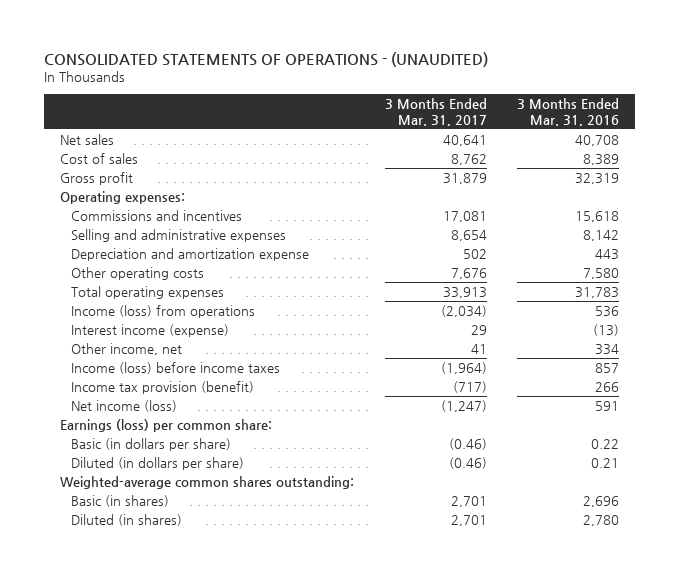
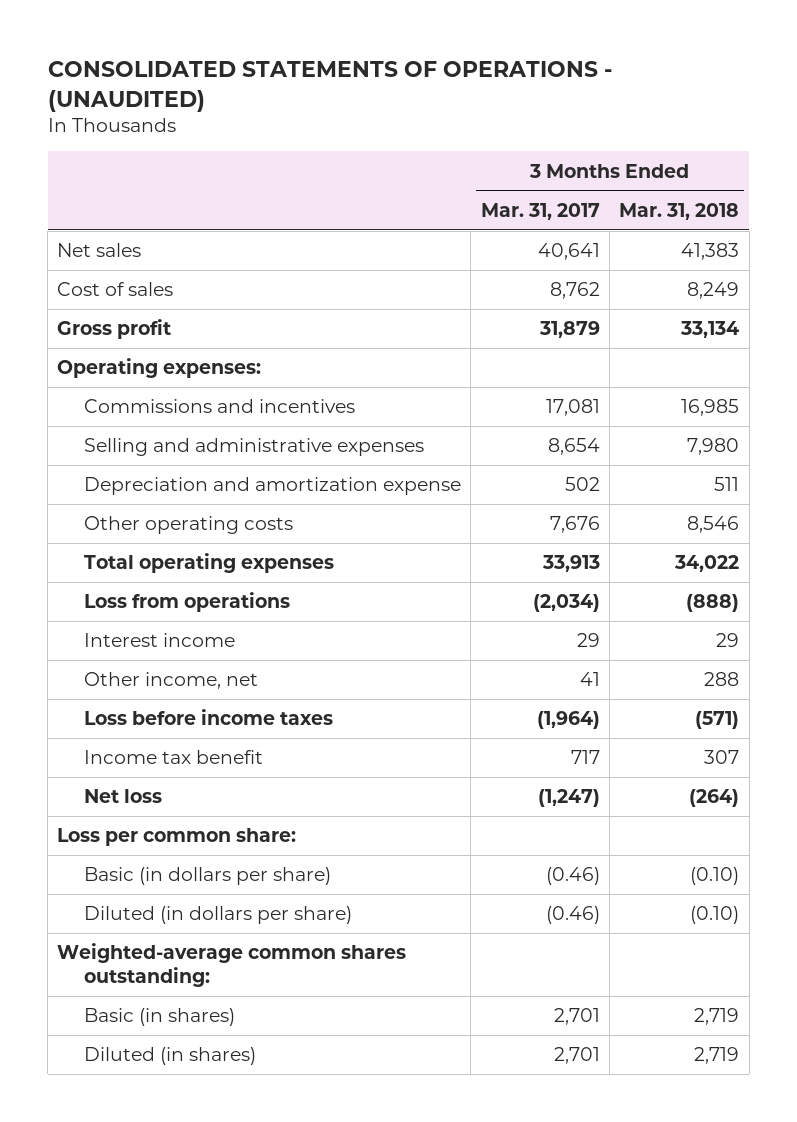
[517,97,620,126] 3 Months Ended Mar. 31, 2016 -> none
none -> [619,202,740,220] Mar. 31, 2018
[71,305,256,319] Income (loss) from operations -> [84,592,291,613] Loss from operations
[71,324,230,338] Interest income (expense) -> [84,633,236,648] Interest income
[71,362,281,375] Income (loss) before income taxes -> [84,709,334,726] Loss before income taxes
[71,381,255,395] Income tax provision (benefit) -> [84,750,264,765] Income tax benefit
[452,381,487,394] (717) -> [570,750,600,765] 717
[71,400,178,413] Net income (loss) -> [84,789,163,804] Net loss
[59,419,272,433] Earnings (loss) per common share: -> [57,828,297,847] Loss per common share:

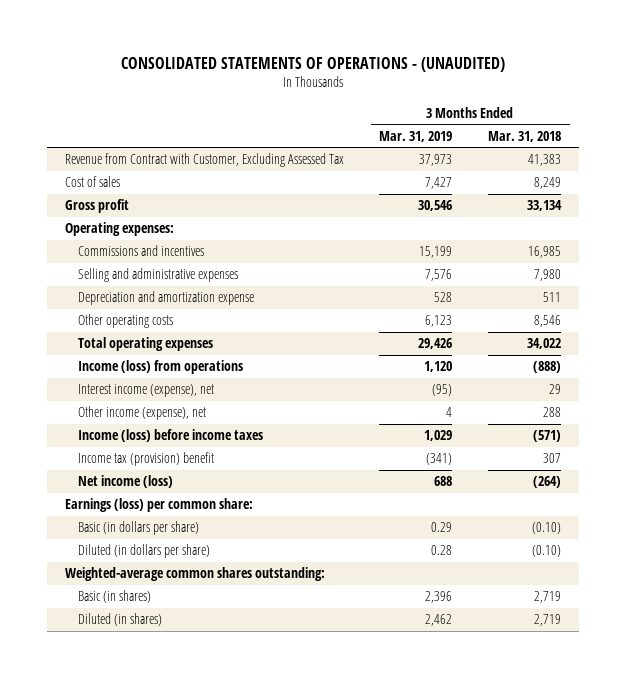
[480,202,600,220] Mar. 31, 2017 -> none
none -> [379,130,453,142] Mar. 31, 2019
[57,243,142,258] Net sales -> [65,153,345,168] Revenue from Contract with Customer, Excluding Assessed Tax
[84,592,291,613] Loss from operations -> [77,360,243,375] Income (loss) from operations
[84,633,236,648] Interest income -> [77,384,214,398] Interest income (expense), net
[84,672,259,690] Other income, net -> [77,406,206,421] Other income (expense), net
[84,709,334,726] Loss before income taxes -> [77,429,263,443] Income (loss) before income taxes
[84,750,264,765] Income tax benefit -> [77,452,214,467] Income tax (provision) benefit
[84,789,163,804] Net loss -> [77,475,173,489] Net income (loss)
[57,828,297,847] Loss per common share: -> [65,498,254,513] Earnings (loss) per common share:

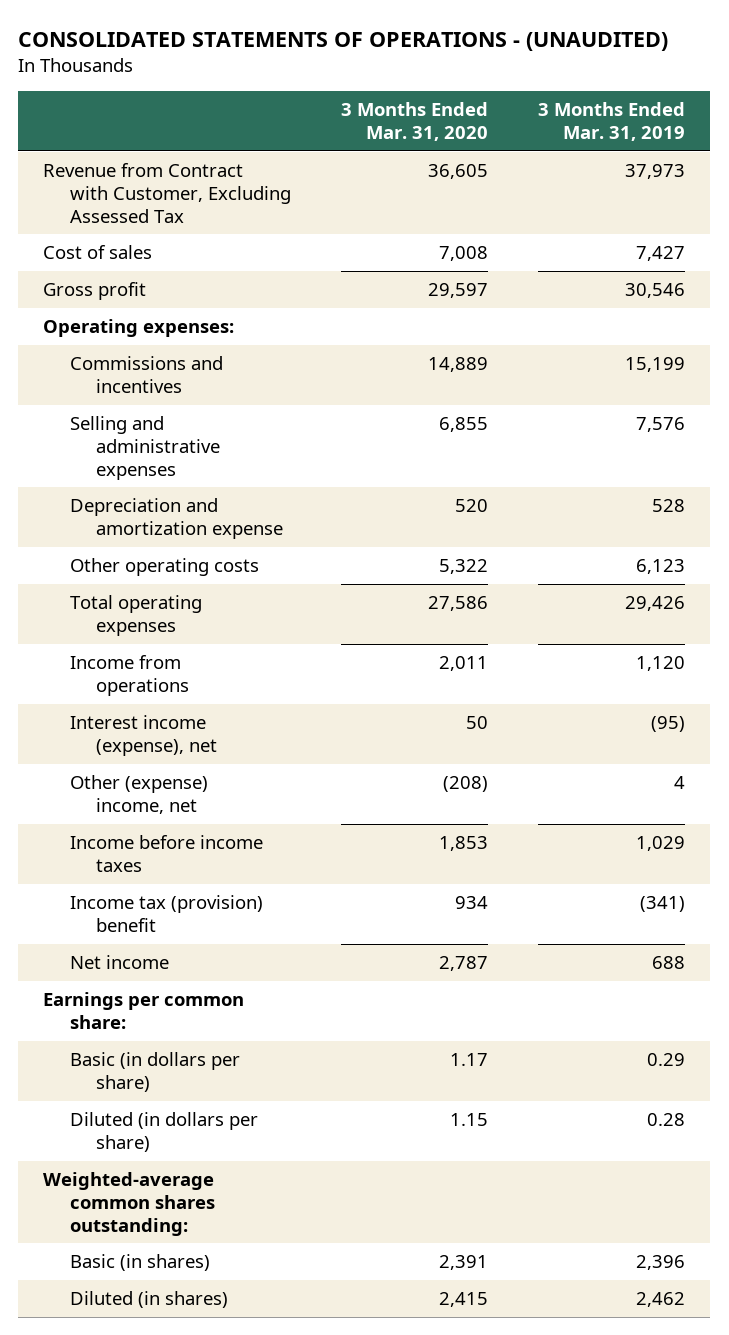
[487,130,561,142] Mar. 31, 2018 -> none
none -> [341,102,489,141] 3 Months Ended Mar. 31, 2020
[77,360,243,375] Income (loss) from operations -> [69,655,190,696] Income from operations
[77,406,206,421] Other income (expense), net -> [69,775,208,814] Other (expense) income, net
[77,429,263,443] Income (loss) before income taxes -> [69,835,263,872] Income before income taxes
[77,475,173,489] Net income (loss) -> [69,955,169,970] Net income
[65,498,254,513] Earnings (loss) per common share: -> [43,992,245,1029] Earnings per common share:

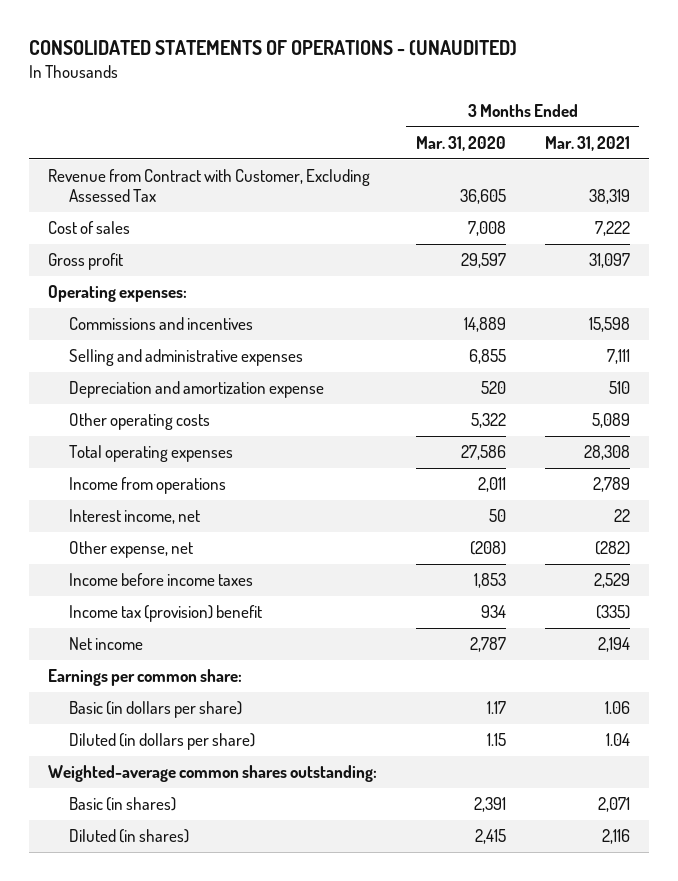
[538,102,686,141] 3 Months Ended Mar. 31, 2019 -> none
none -> [544,136,630,152] Mar. 31, 2021
[69,715,218,756] Interest income (expense), net -> [69,509,201,525] Interest income, net
[69,775,208,814] Other (expense) income, net -> [69,541,194,559] Other expense, net

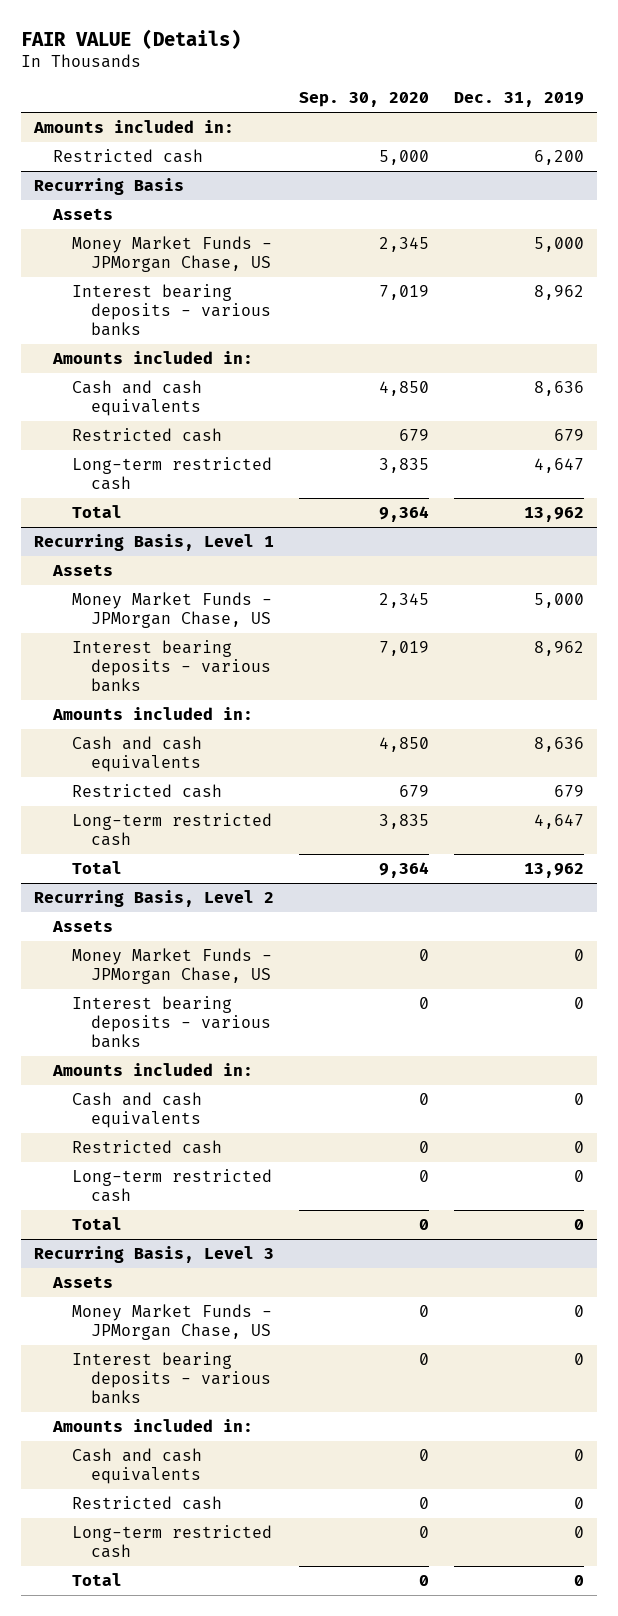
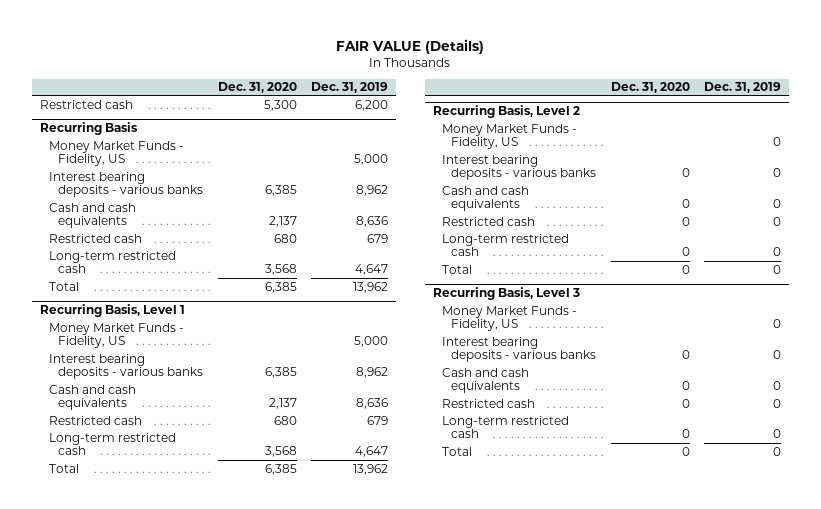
[298,92,429,108] Sep. 30, 2020 -> none
none -> [217,82,297,94] Dec. 31, 2020
[32,120,234,134] Amounts included in: -> none
[51,208,113,221] Assets -> none
[71,236,272,273] Money Market Funds - JPMorgan Chase, US -> [48,140,184,167] Money Market Funds - Fidelity, US
[51,351,253,365] Amounts included in: -> none
[51,564,113,577] Assets -> none
[71,592,272,629] Money Market Funds - JPMorgan Chase, US -> [48,322,184,349] Money Market Funds - Fidelity, US
[51,707,253,721] Amounts included in: -> none
[51,920,113,933] Assets -> none
[71,948,272,985] Money Market Funds - JPMorgan Chase, US -> [441,123,577,150] Money Market Funds - Fidelity, US
[51,1063,253,1077] Amounts included in: -> none
[51,1276,113,1289] Assets -> none
[71,1304,272,1341] Money Market Funds - JPMorgan Chase, US -> [441,305,577,332] Money Market Funds - Fidelity, US
[51,1419,253,1433] Amounts included in: -> none

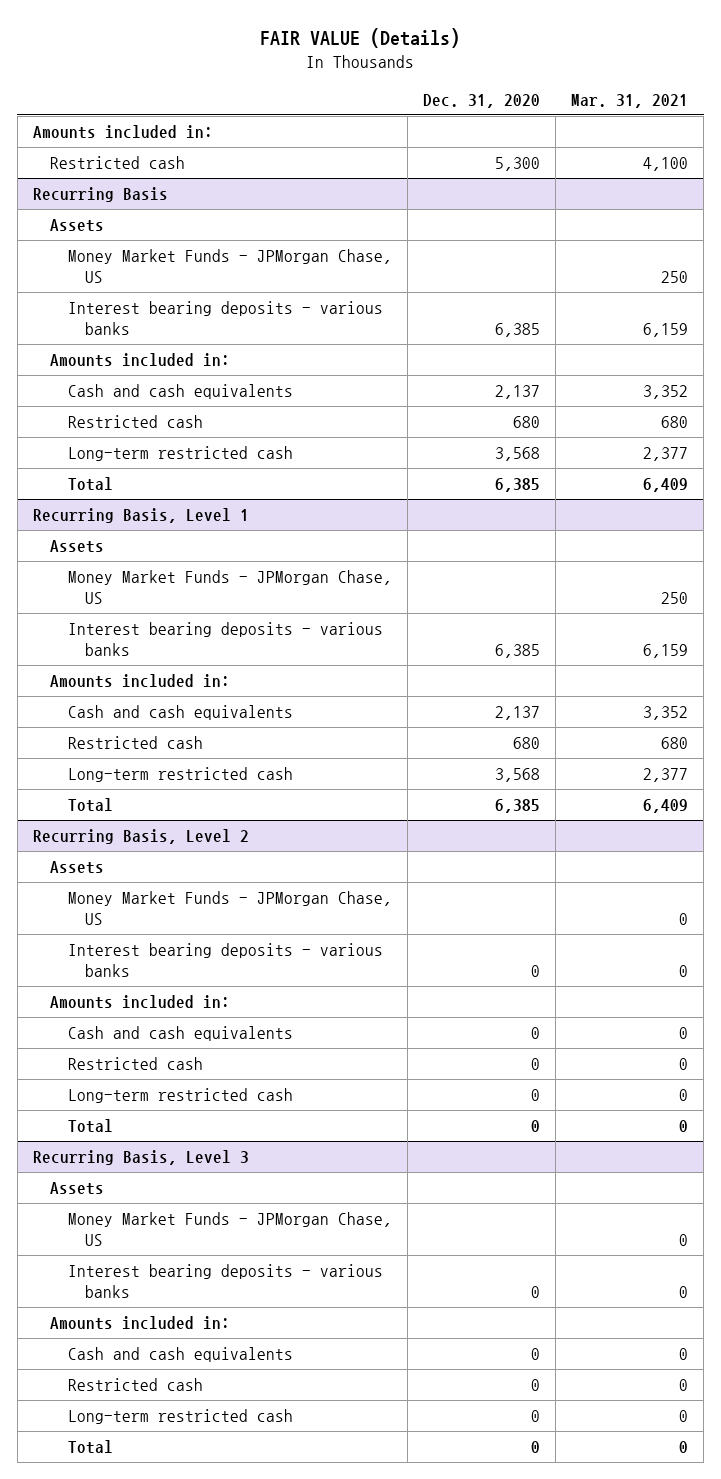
[311,82,389,94] Dec. 31, 2019 -> none
none -> [571,93,689,108] Mar. 31, 2021
none -> [32,124,213,139] Amounts included in:
none -> [50,218,105,232] Assets
[48,140,184,167] Money Market Funds - Fidelity, US -> [67,248,392,284] Money Market Funds - JPMorgan Chase, US
none -> [50,352,231,367] Amounts included in:
none -> [50,539,105,553] Assets
[48,322,184,349] Money Market Funds - Fidelity, US -> [67,569,392,605] Money Market Funds - JPMorgan Chase, US
none -> [50,673,231,688] Amounts included in:
none -> [50,860,105,874] Assets
[441,123,577,150] Money Market Funds - Fidelity, US -> [67,890,392,926] Money Market Funds - JPMorgan Chase, US
none -> [50,994,231,1009] Amounts included in:
none -> [50,1181,105,1195] Assets
[441,305,577,332] Money Market Funds - Fidelity, US -> [67,1211,392,1247] Money Market Funds - JPMorgan Chase, US
none -> [50,1315,231,1330] Amounts included in:

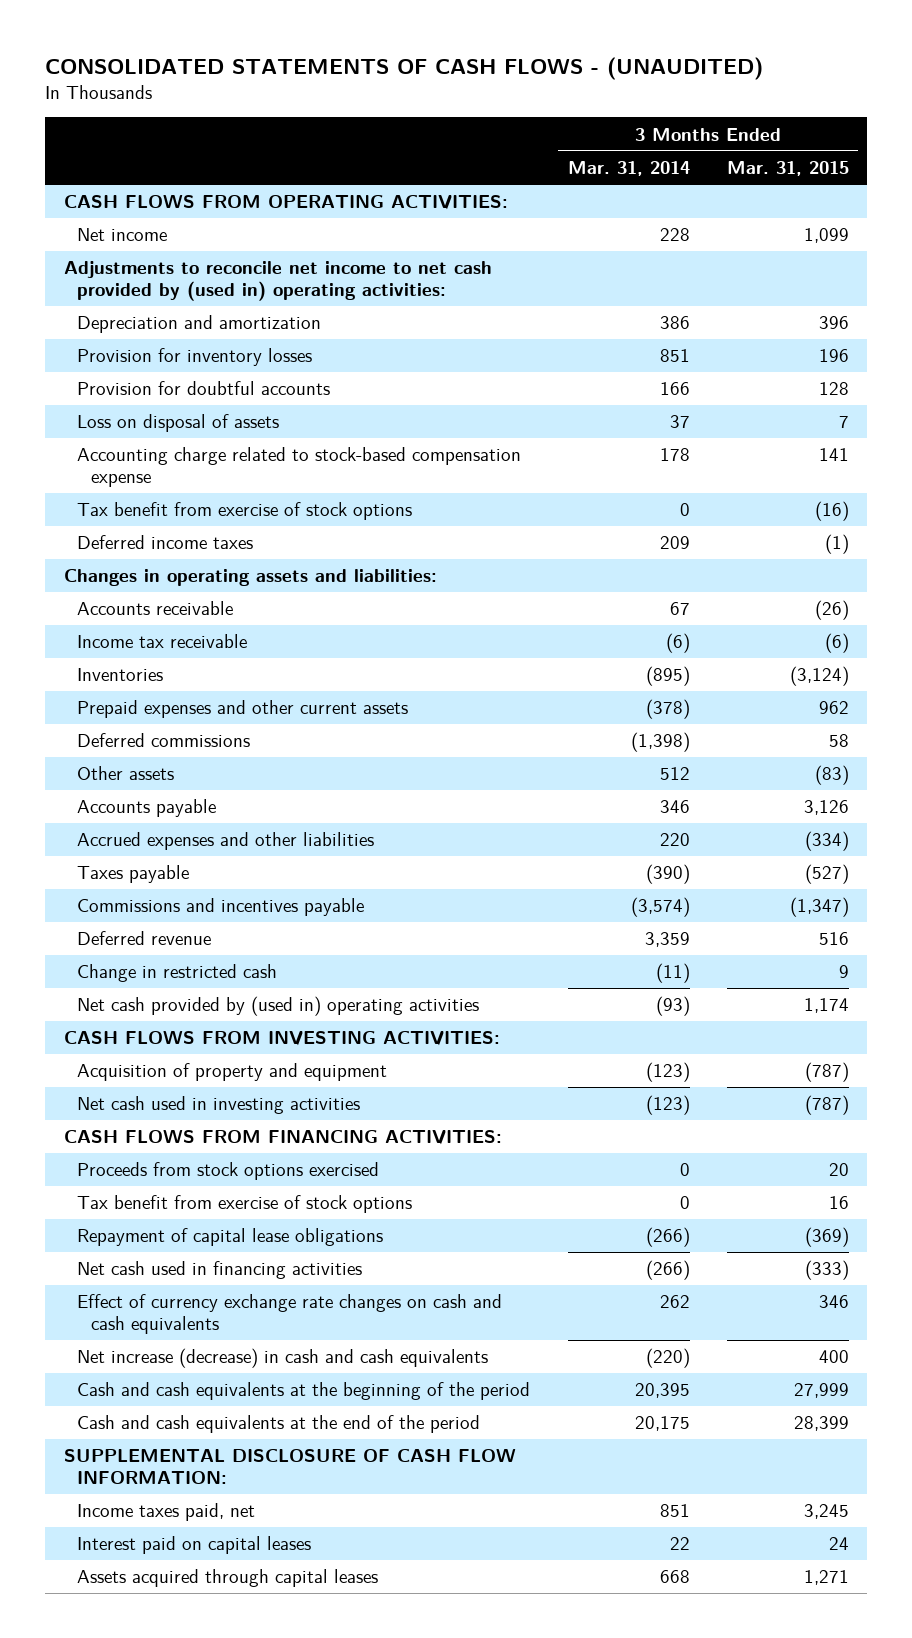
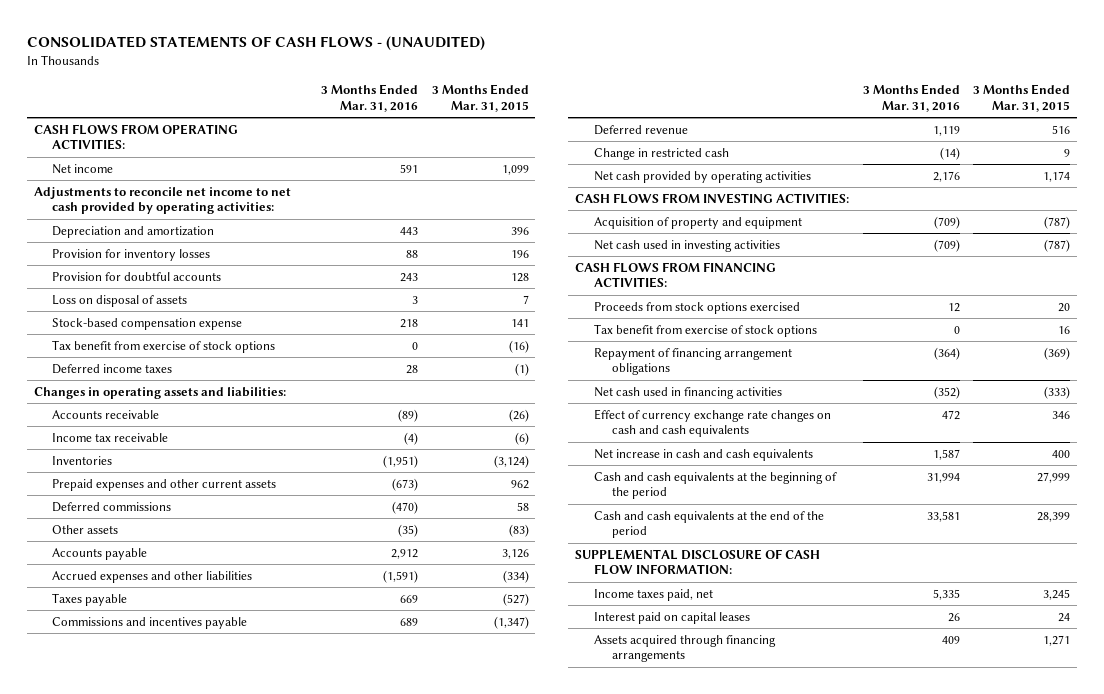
[567,160,690,176] Mar. 31, 2014 -> none
none -> [321,84,419,112] 3 Months Ended Mar. 31, 2016
[63,261,492,302] Adjustments to reconcile net income to net cash provided by (used in) operating activities: -> [33,187,291,215] Adjustments to reconcile net income to net cash provided by operating activities:
[77,447,522,488] Accounting charge related to stock-based compensation expense -> [52,318,243,331] Stock-based compensation expense
[77,996,480,1017] Net cash provided by (used in) operating activities -> [593,171,811,184] Net cash provided by operating activities
[77,1228,384,1247] Repayment of capital lease obligations -> [593,348,792,376] Repayment of financing arrangement obligations
[77,1348,489,1369] Net increase (decrease) in cash and cash equivalents -> [593,449,813,462] Net increase in cash and cash equivalents
[77,1569,379,1588] Assets acquired through capital leases -> [593,635,776,663] Assets acquired through financing arrangements

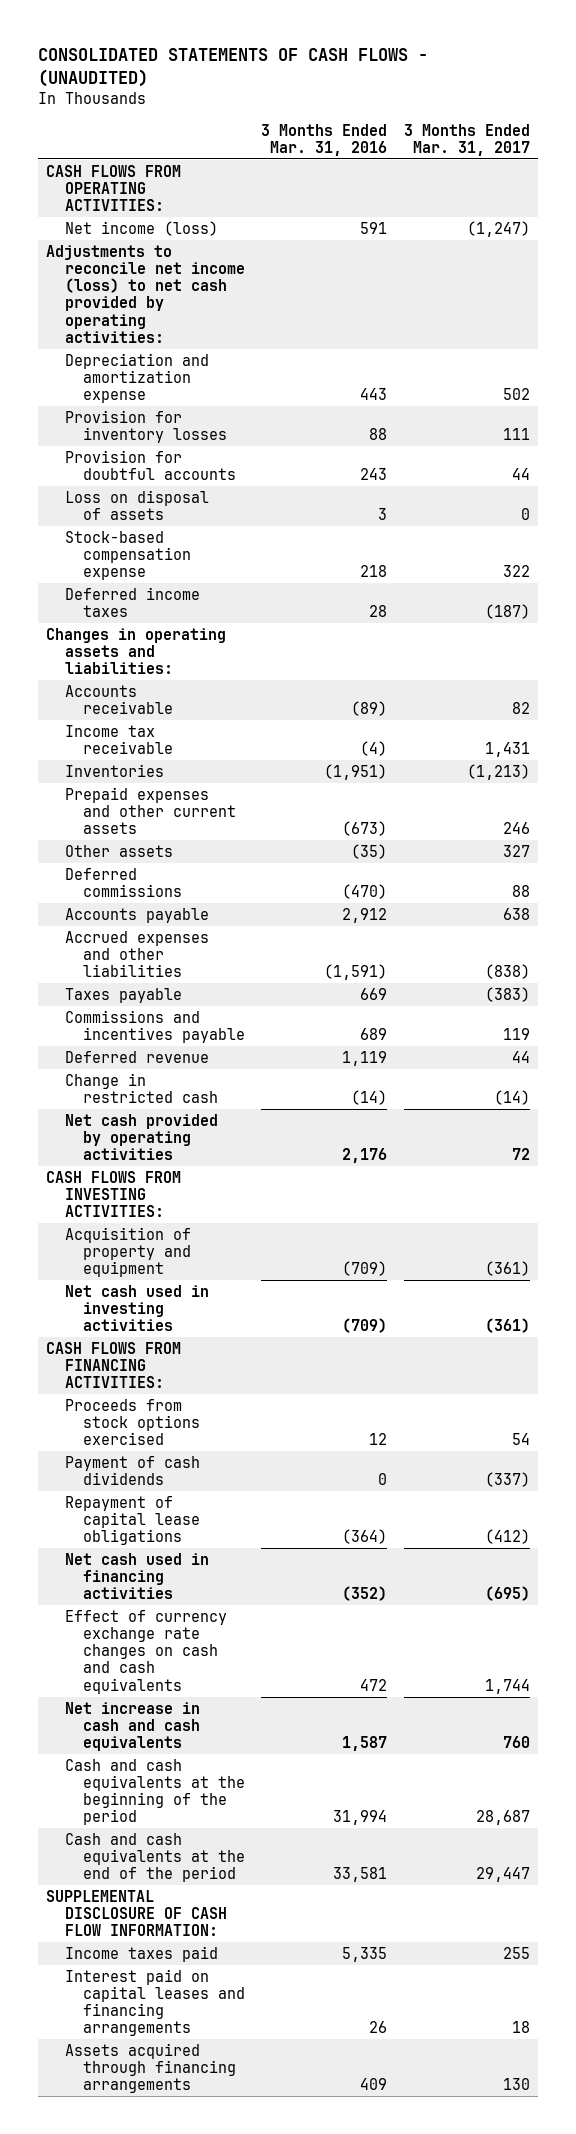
[431,84,529,112] 3 Months Ended Mar. 31, 2015 -> none
none -> [403,123,530,156] 3 Months Ended Mar. 31, 2017
[52,164,114,175] Net income -> [64,220,218,236] Net income (loss)
[33,187,291,215] Adjustments to reconcile net income to net cash provided by operating activities: -> [46,244,245,343] Adjustments to reconcile net income (loss) to net cash provided by operating activities:
[52,226,215,239] Depreciation and amortization -> [64,352,209,404] Depreciation and amortization expense
[52,340,276,354] Tax benefit from exercise of stock options -> none
[52,502,172,513] Deferred commissions -> [64,867,182,898] Deferred commissions
[593,324,817,338] Tax benefit from exercise of stock options -> none
none -> [64,1455,200,1486] Payment of cash dividends
[593,348,792,376] Repayment of financing arrangement obligations -> [64,1495,200,1546] Repayment of capital lease obligations
[593,589,713,602] Income taxes paid, net -> [64,1945,218,1962] Income taxes paid
[593,612,750,625] Interest paid on capital leases -> [64,1968,245,2037] Interest paid on capital leases and financing arrangements

